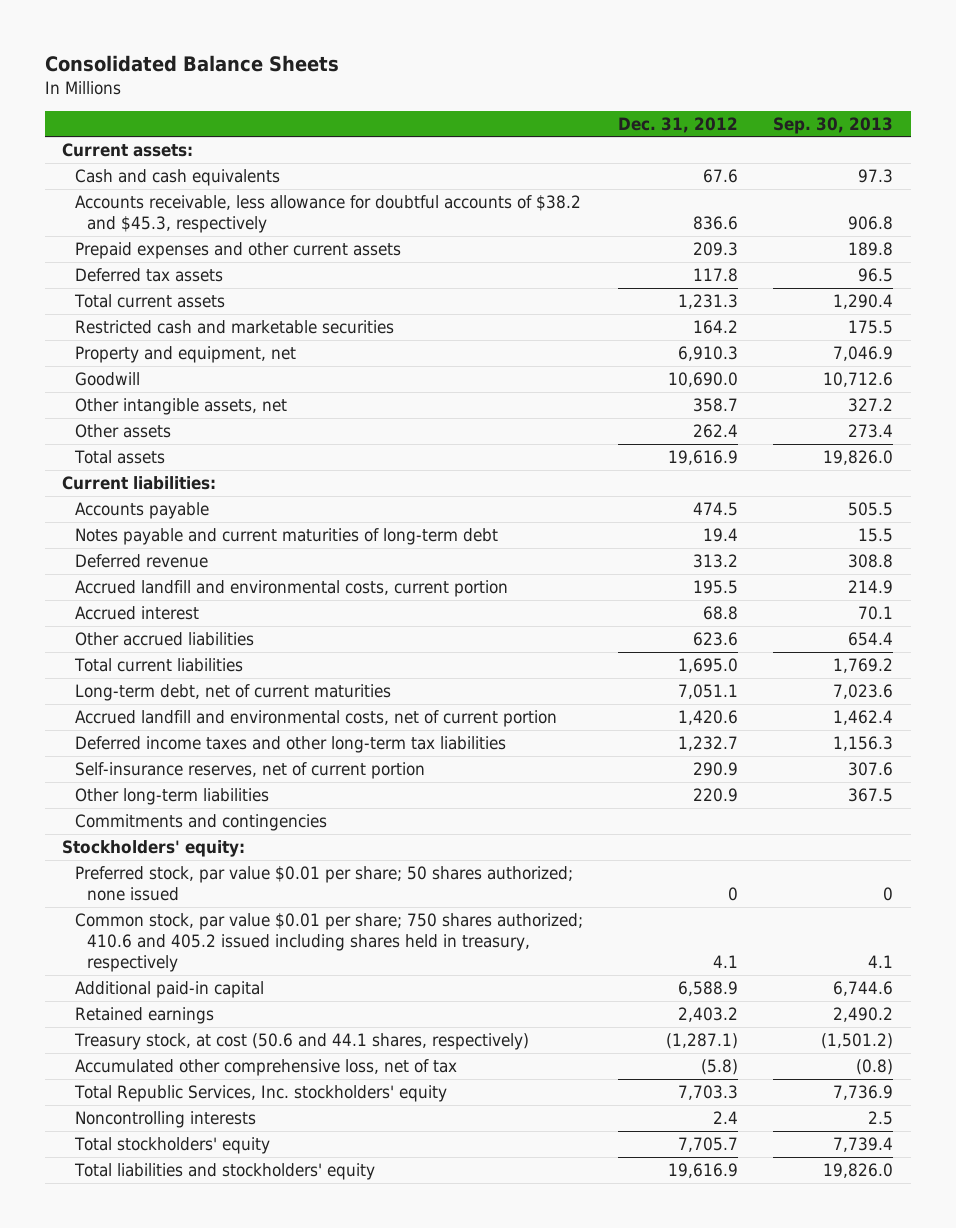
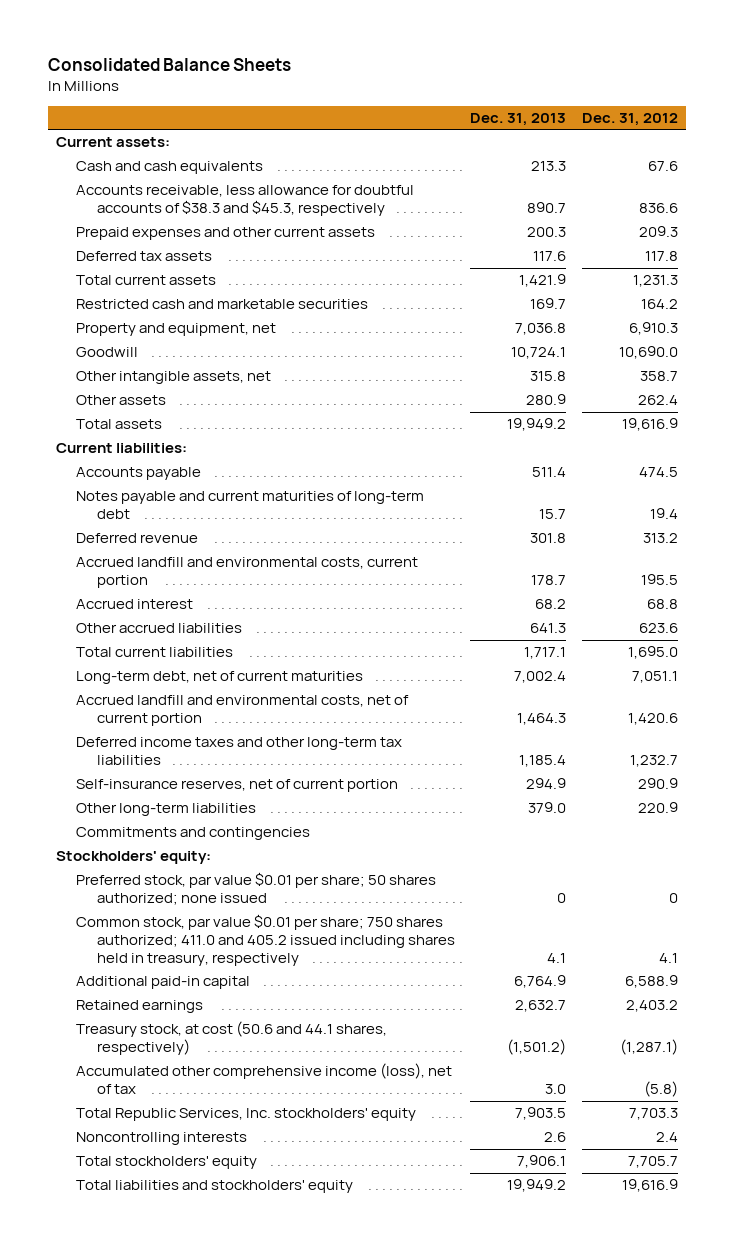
[773,116,894,134] Sep. 30, 2013 -> none
none -> [470,112,567,126] Dec. 31, 2013
[74,194,581,234] Accounts receivable, less allowance for doubtful accounts of $38.2 and $45.3, respectively -> [76,185,415,217] Accounts receivable, less allowance for doubtful accounts of $38.3 and $45.3, respectively
[74,912,583,973] Common stock, par value $0.01 per share; 750 shares authorized; 410.6 and 405.2 issued including shares held in treasury, respectively -> [76,914,455,966] Common stock, par value $0.01 per share; 750 shares authorized; 411.0 and 405.2 issued including shares held in treasury, respectively
[74,1058,457,1076] Accumulated other comprehensive loss, net of tax -> [76,1063,453,1095] Accumulated other comprehensive income (loss), net of tax

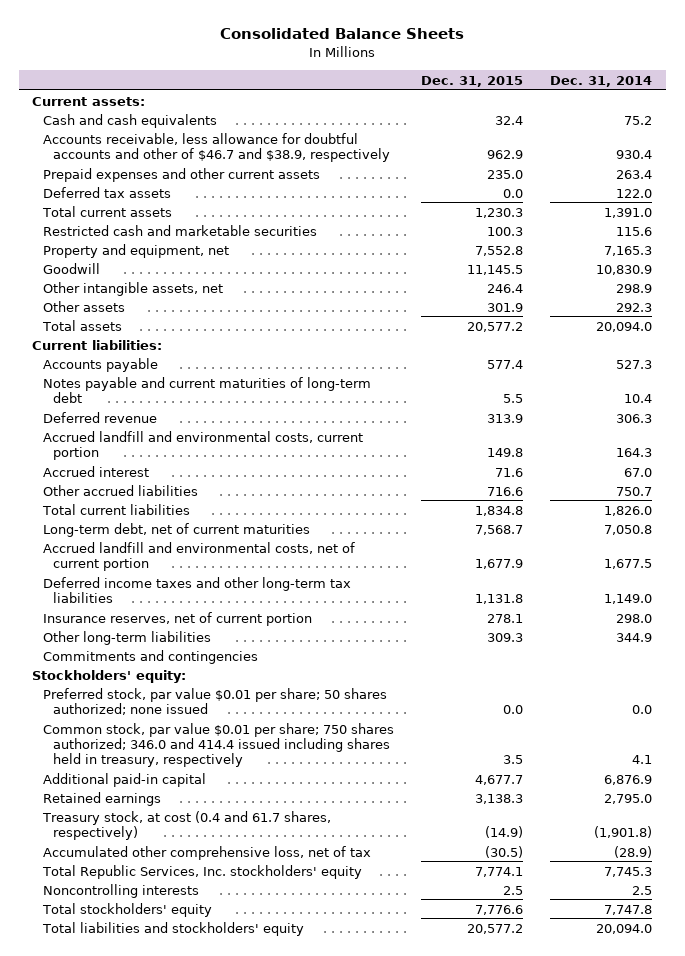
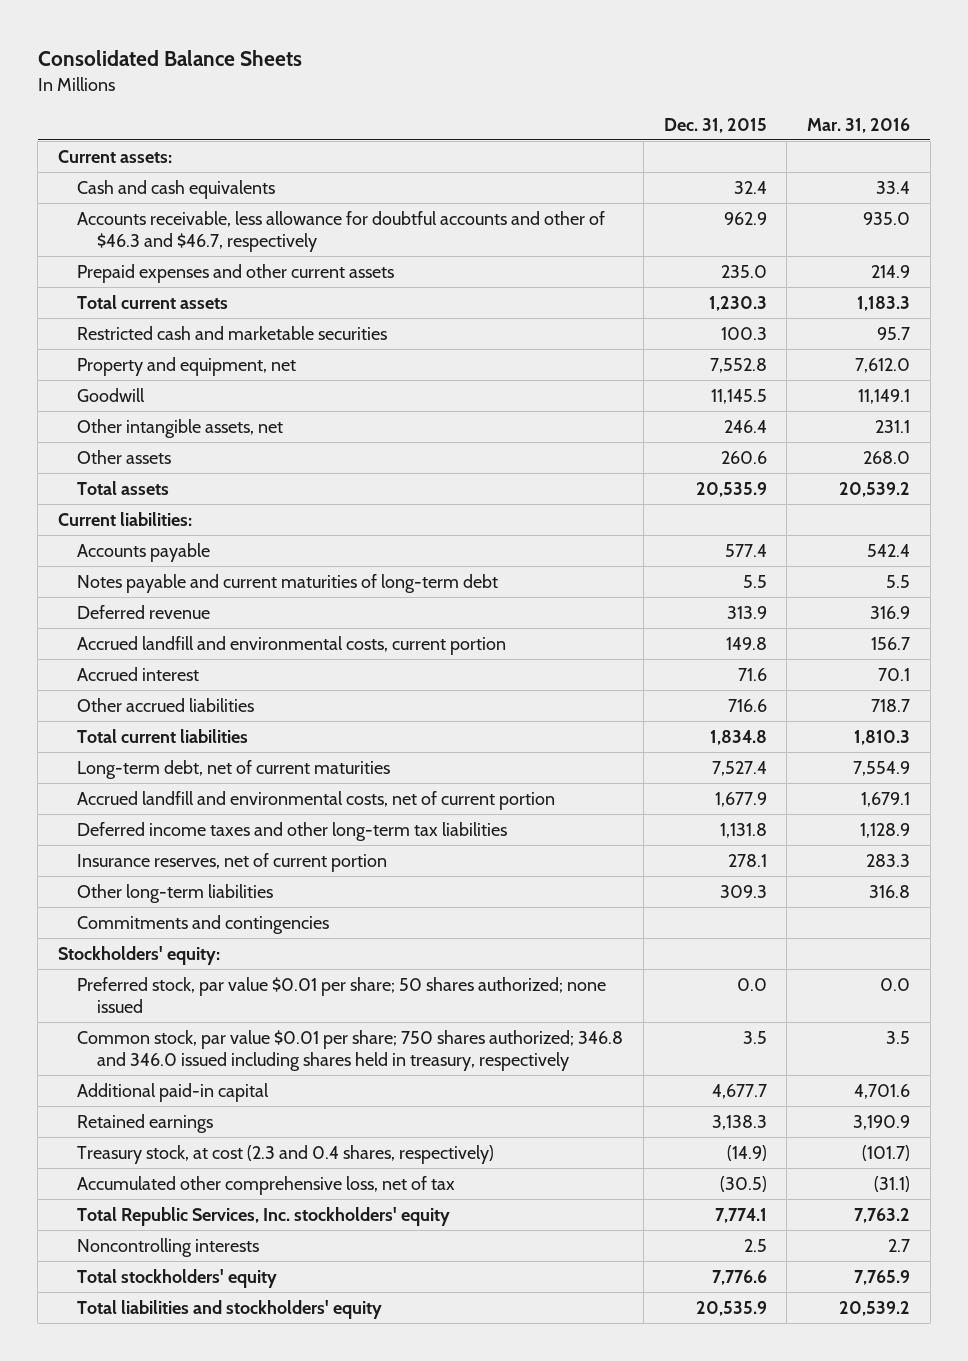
[550,75,653,87] Dec. 31, 2014 -> none
none -> [807,117,911,133] Mar. 31, 2016
[42,132,390,162] Accounts receivable, less allowance for doubtful accounts and other of $46.7 and $38.9, respectively -> [77,210,606,253] Accounts receivable, less allowance for doubtful accounts and other of $46.3 and $46.7, respectively
[42,186,171,198] Deferred tax assets -> none
[486,302,523,312] 301.9 -> [720,450,767,464] 260.6
[466,321,523,332] 20,577.2 -> [695,481,767,497] 20,535.9
[474,524,523,535] 7,568.7 -> [711,760,767,776] 7,527.4
[42,722,394,768] Common stock, par value $0.01 per share; 750 shares authorized; 346.0 and 414.4 issued including shares held in treasury, respectively -> [77,1029,624,1072] Common stock, par value $0.01 per share; 750 shares authorized; 346.8 and 346.0 issued including shares held in treasury, respectively
[41,810,331,840] Treasury stock, at cost (0.4 and 61.7 shares, respectively) -> [77,1144,495,1164] Treasury stock, at cost (2.3 and 0.4 shares, respectively)
[466,923,523,934] 20,577.2 -> [695,1300,767,1316] 20,535.9

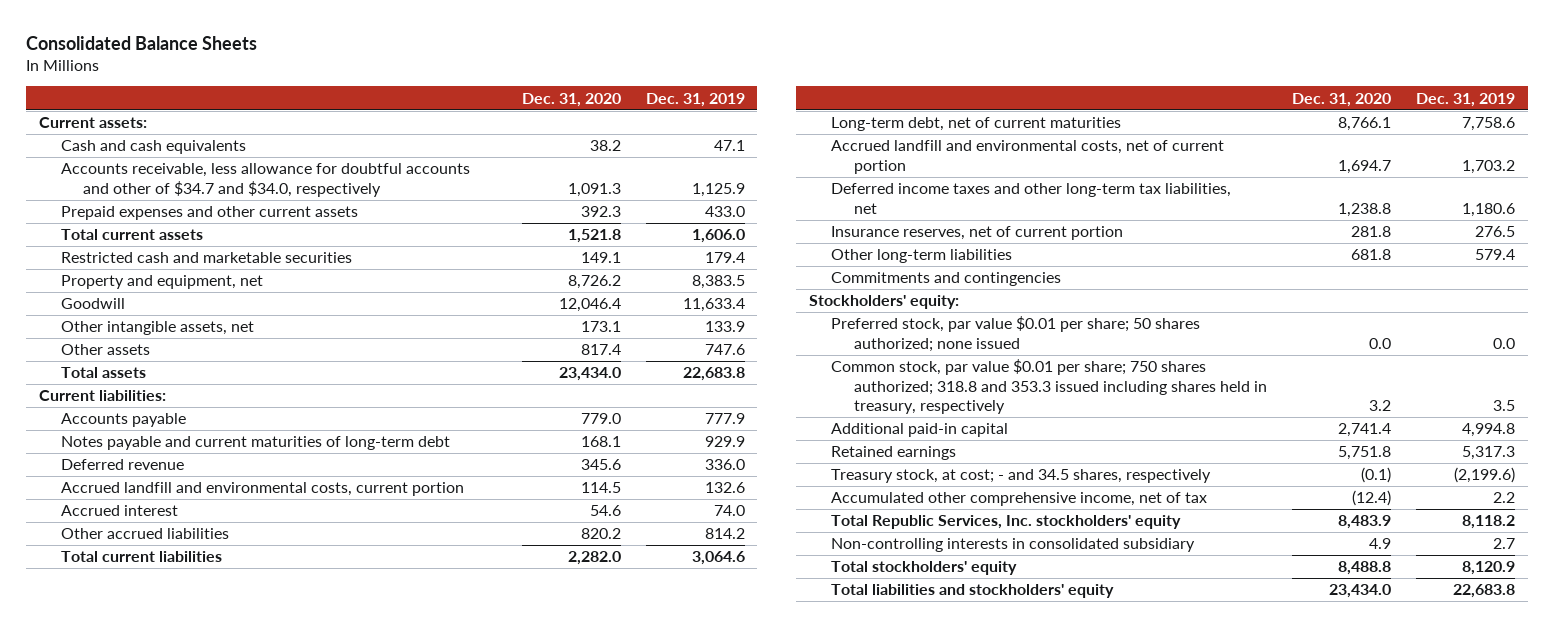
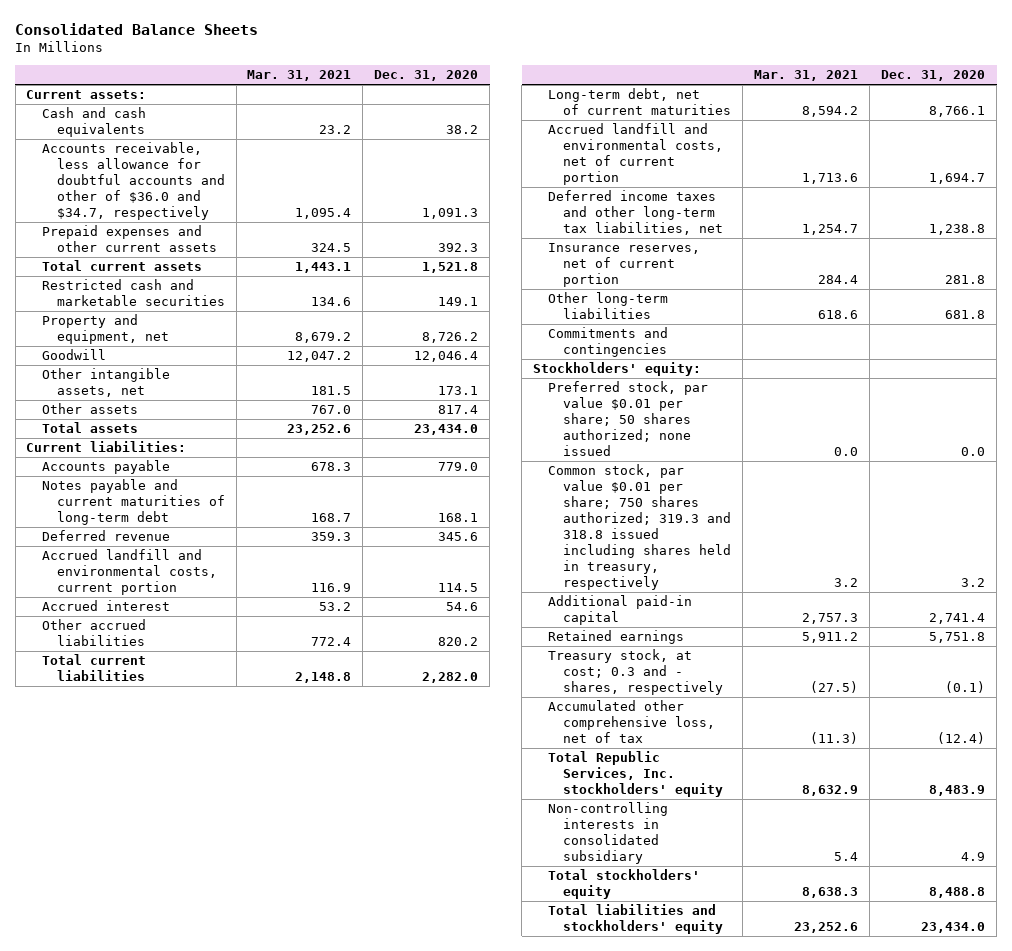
[645,92,745,107] Dec. 31, 2019 -> none
none -> [247,70,352,82] Mar. 31, 2021
[61,163,471,197] Accounts receivable, less allowance for doubtful accounts and other of $34.7 and $34.0, respectively -> [41,142,225,221] Accounts receivable, less allowance for doubtful accounts and other of $36.0 and $34.7, respectively
[831,359,1267,415] Common stock, par value $0.01 per share; 750 shares authorized; 318.8 and 353.3 issued including shares held in treasury, respectively -> [548,464,732,591] Common stock, par value $0.01 per share; 750 shares authorized; 319.3 and 318.8 issued including shares held in treasury, respectively
[831,469,1212,484] Treasury stock, at cost; - and 34.5 shares, respectively -> [548,649,724,696] Treasury stock, at cost; 0.3 and - shares, respectively
[831,492,1208,507] Accumulated other comprehensive income, net of tax -> [548,700,716,744] Accumulated other comprehensive loss, net of tax

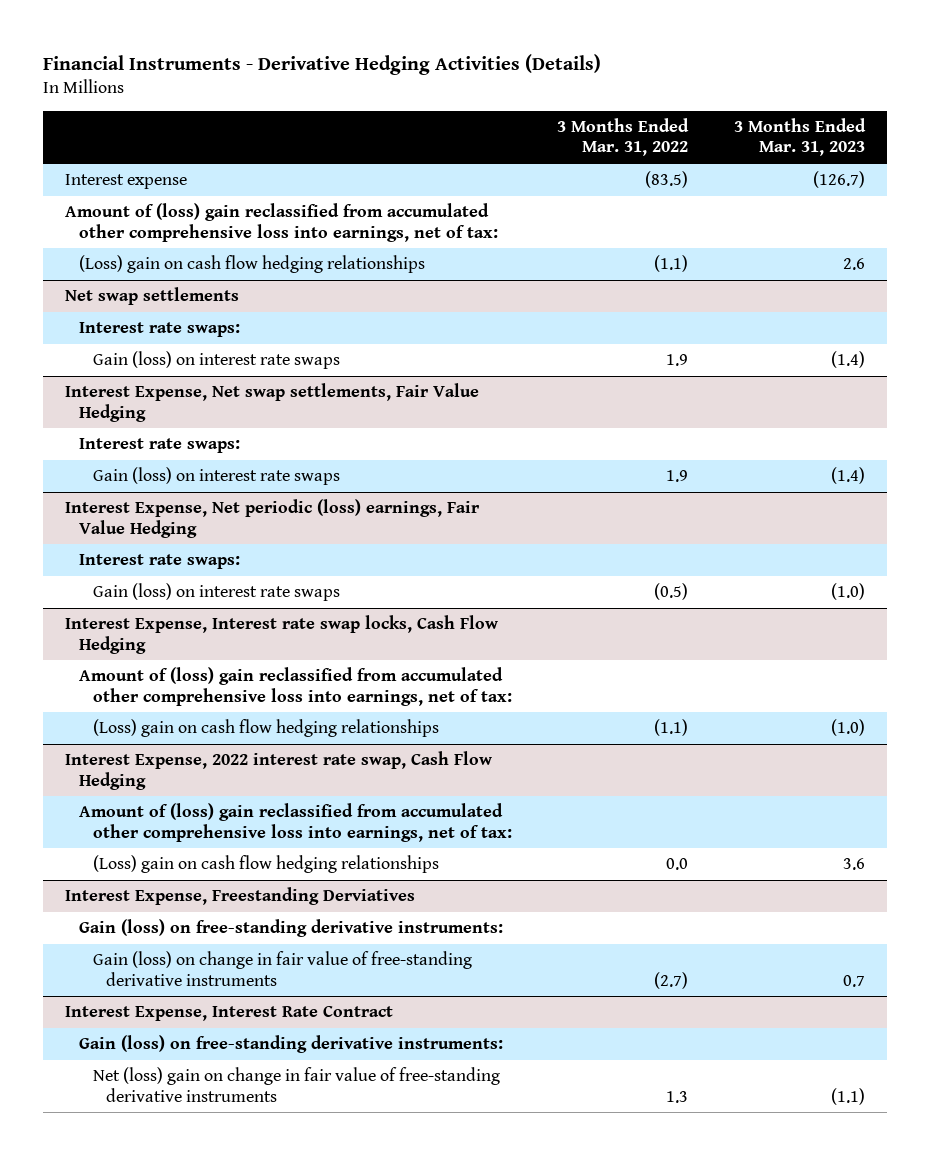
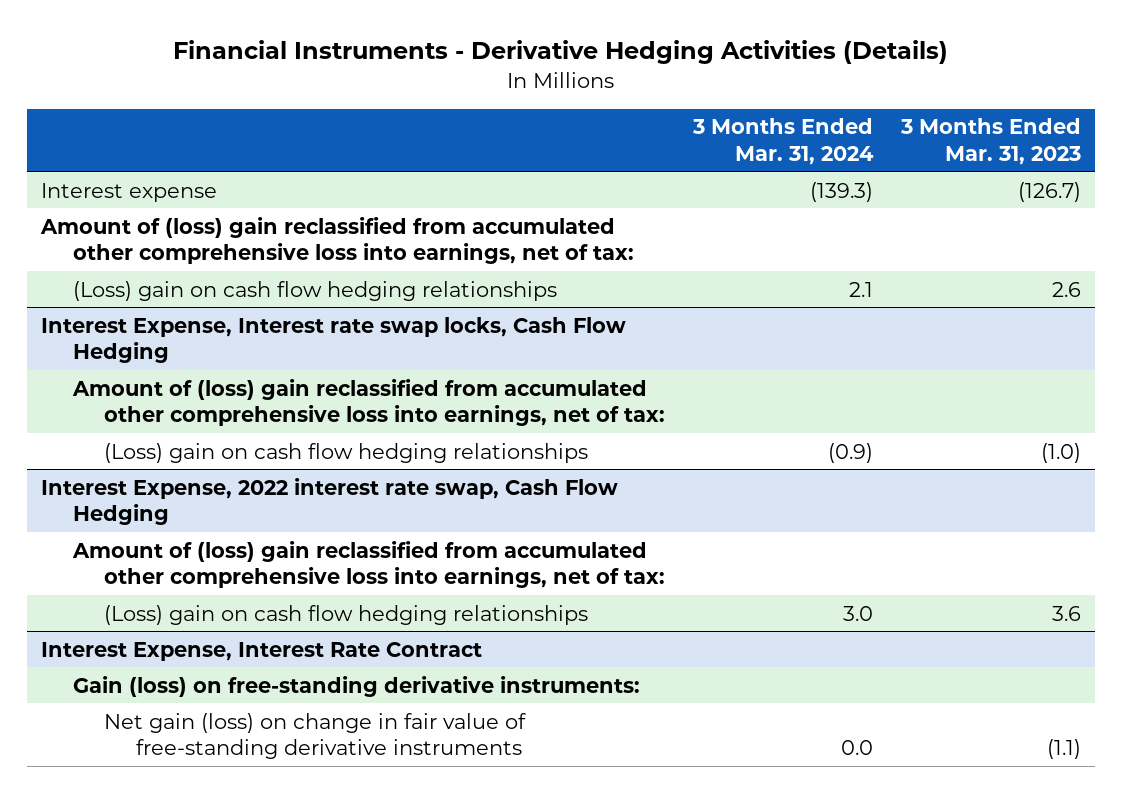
[557,118,690,157] 3 Months Ended Mar. 31, 2022 -> none
none -> [692,118,875,165] 3 Months Ended Mar. 31, 2024
[65,287,240,306] Net swap settlements -> none
[79,322,241,338] Interest rate swaps: -> none
[92,351,340,370] Gain (loss) on interest rate swaps -> none
[65,383,480,422] Interest Expense, Net swap settlements, Fair Value Hedging -> none
[79,438,241,454] Interest rate swaps: -> none
[92,467,340,486] Gain (loss) on interest rate swaps -> none
[65,499,481,538] Interest Expense, Net periodic (loss) earnings, Fair Value Hedging -> none
[79,554,241,570] Interest rate swaps: -> none
[92,583,340,602] Gain (loss) on interest rate swaps -> none
[65,887,416,906] Interest Expense, Freestanding Derviatives -> none
[79,919,504,938] Gain (loss) on free-standing derivative instruments: -> none
[92,951,472,986] Gain (loss) on change in fair value of free-standing derivative instruments -> none
[92,1067,500,1102] Net (loss) gain on change in fair value of free-standing derivative instruments -> [104,712,527,759] Net gain (loss) on change in fair value of free-standing derivative instruments

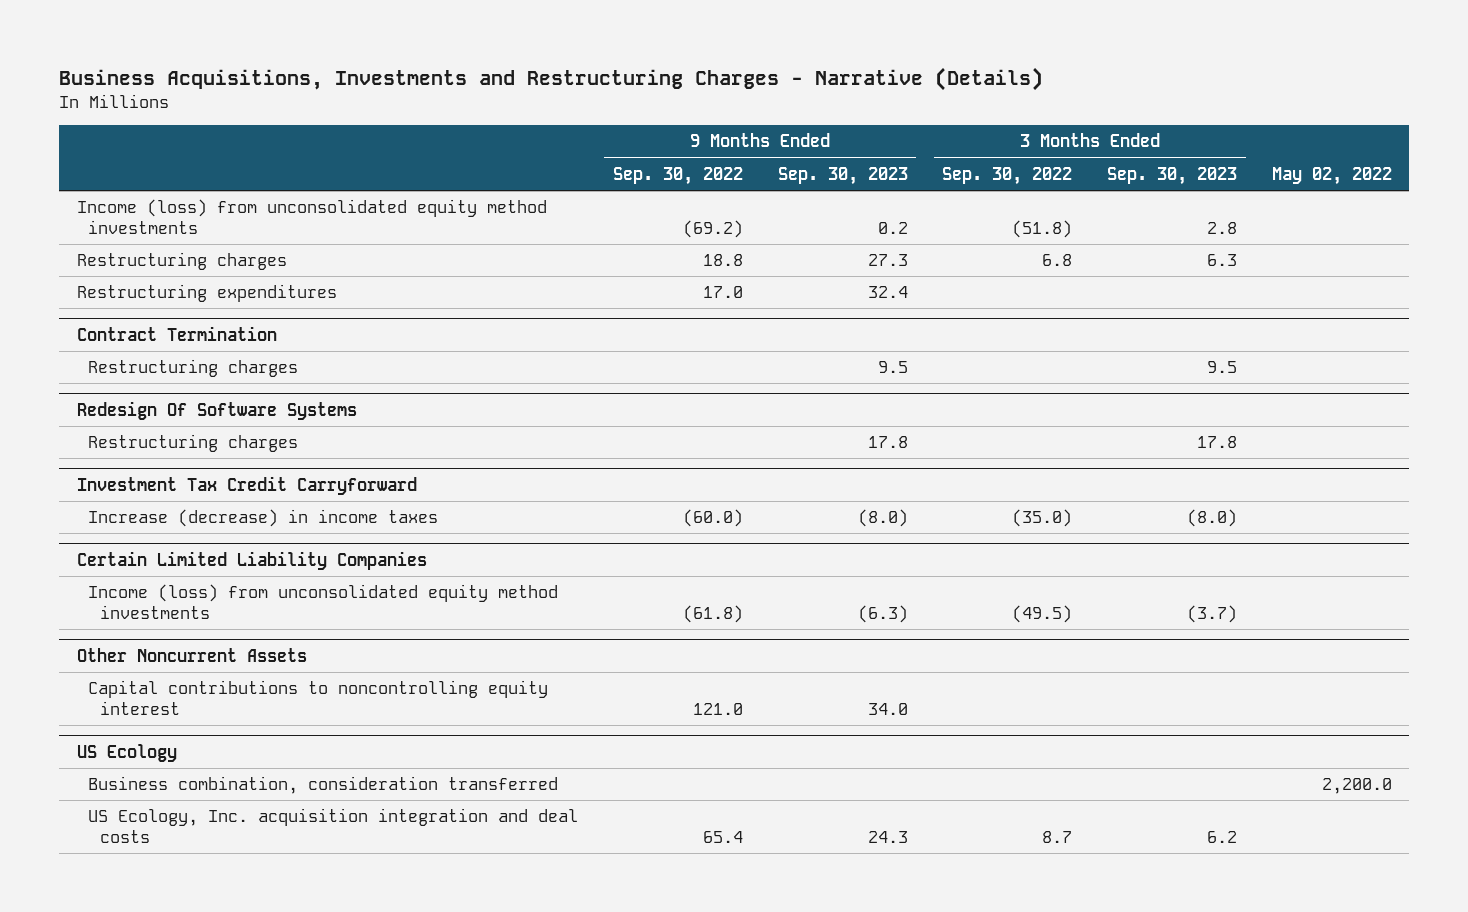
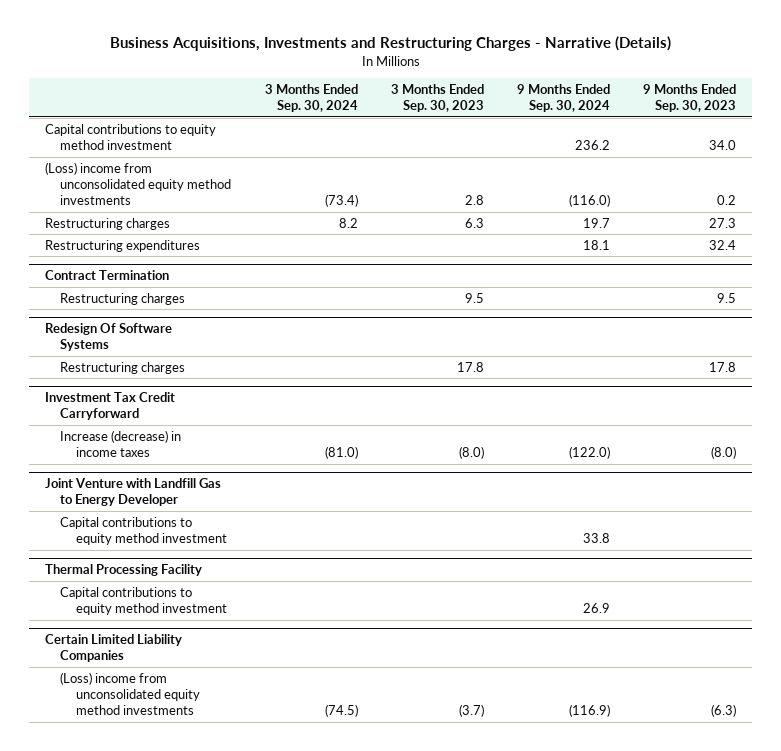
[613,166,744,185] Sep. 30, 2022 -> none
[942,166,1073,185] Sep. 30, 2022 -> none
[1271,166,1392,185] May 02, 2022 -> none
none -> [264,83,358,113] 3 Months Ended Sep. 30, 2024
none -> [516,83,610,113] 9 Months Ended Sep. 30, 2024
none -> [45,123,217,151] Capital contributions to equity method investment
[76,199,547,235] Income (loss) from unconsolidated equity method investments -> [45,161,232,206] (Loss) income from unconsolidated equity method investments
none -> [45,477,222,507] Joint Venture with Landfill Gas to Energy Developer
none -> [60,516,227,546] Capital contributions to equity method investment
none -> [45,563,203,576] Thermal Processing Facility
none -> [60,586,227,616] Capital contributions to equity method investment
[76,647,307,662] Other Noncurrent Assets -> none
[88,680,549,716] Capital contributions to noncontrolling equity interest -> none
[76,743,177,762] US Ecology -> none
[88,776,559,795] Business combination, consideration transferred -> none
[88,808,579,844] US Ecology, Inc. acquisition integration and deal costs -> none
[88,584,559,620] Income (loss) from unconsolidated equity method investments -> [60,671,200,716] (Loss) income from unconsolidated equity method investments

